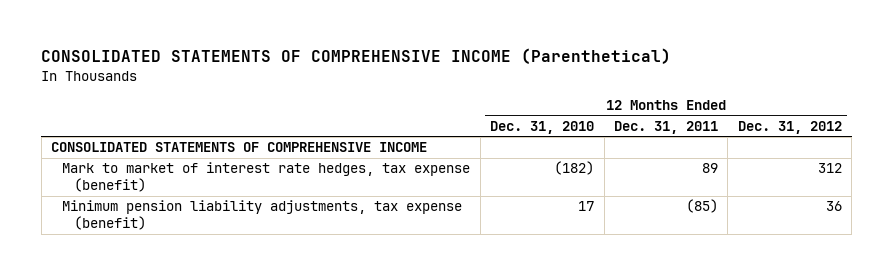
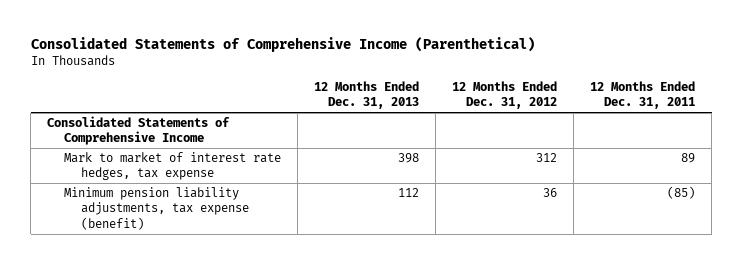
[41,48,672,65] CONSOLIDATED STATEMENTS OF COMPREHENSIVE INCOME (Parenthetical) -> [30,36,535,52] Consolidated Statements of Comprehensive Income (Parenthetical)
[490,120,595,134] Dec. 31, 2010 -> none
none -> [314,80,420,110] 12 Months Ended Dec. 31, 2013
[51,142,428,153] CONSOLIDATED STATEMENTS OF COMPREHENSIVE INCOME -> [47,116,231,146] Consolidated Statements of Comprehensive Income
[62,162,471,193] Mark to market of interest rate hedges, tax expense (benefit) -> [64,152,282,181] Mark to market of interest rate hedges, tax expense

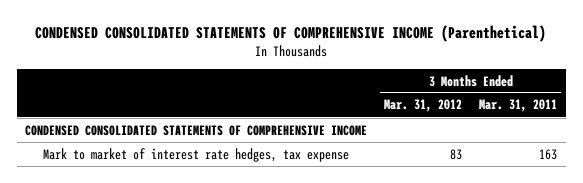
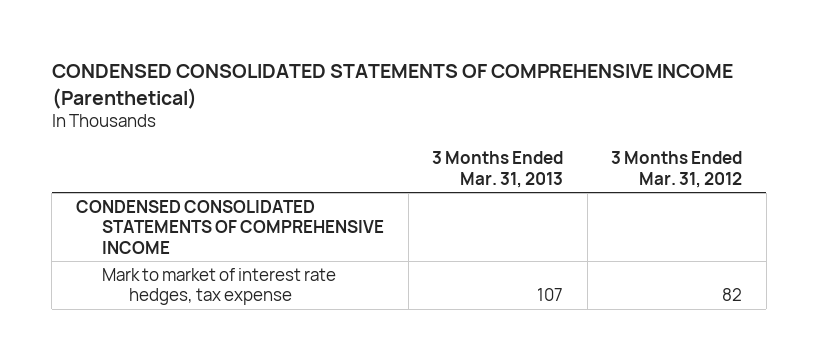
[479,99,558,113] Mar. 31, 2011 -> none
none -> [432,151,564,188] 3 Months Ended Mar. 31, 2013
[450,148,463,160] 83 -> [722,288,743,302] 82

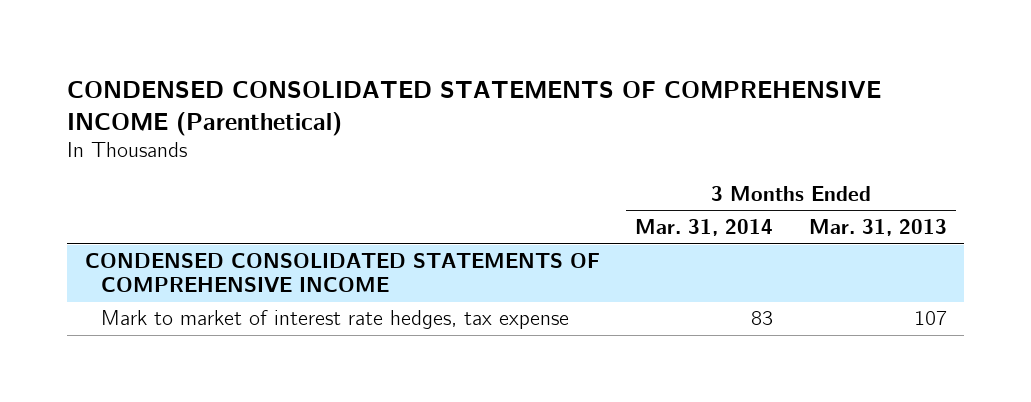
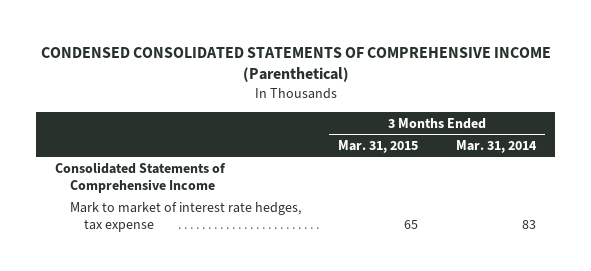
[808,218,947,236] Mar. 31, 2013 -> none
none -> [338,139,419,153] Mar. 31, 2015
[84,253,600,293] CONDENSED CONSOLIDATED STATEMENTS OF COMPREHENSIVE INCOME -> [55,161,227,193] Consolidated Statements of Comprehensive Income

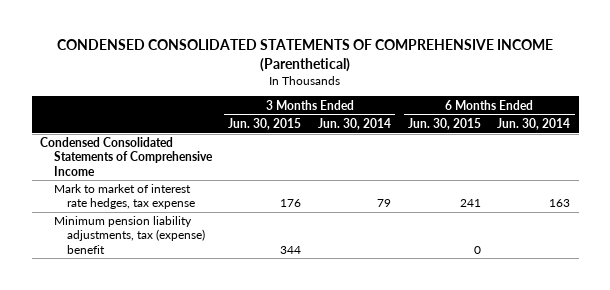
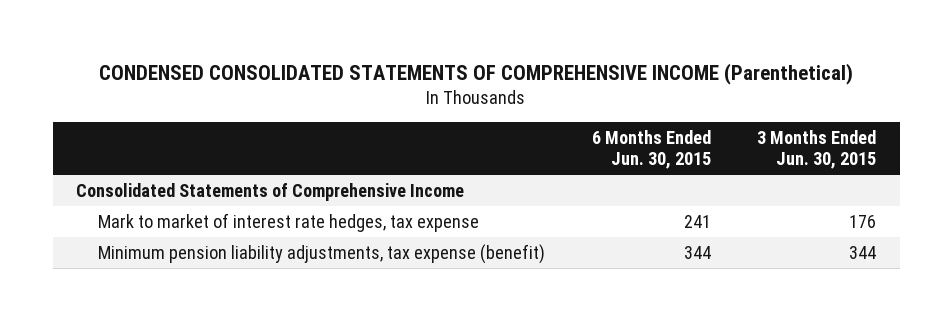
[317,117,391,130] Jun. 30, 2014 -> none
[497,117,571,130] Jun. 30, 2014 -> none
[40,137,213,176] Condensed Consolidated Statements of Comprehensive Income -> [75,182,464,201] Consolidated Statements of Comprehensive Income
[53,216,206,254] Minimum pension liability adjustments, tax (expense) benefit -> [98,243,546,264] Minimum pension liability adjustments, tax expense (benefit)
[473,245,481,254] 0 -> [683,245,711,259] 344

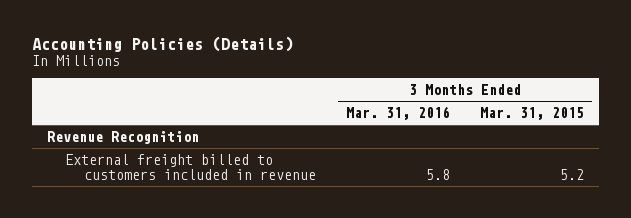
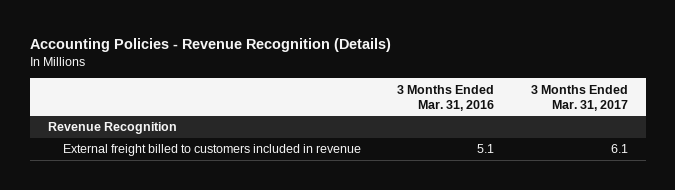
[31,36,293,53] Accounting Policies (Details) -> [29,38,391,53] Accounting Policies - Revenue Recognition (Details)
[480,107,585,121] Mar. 31, 2015 -> none
none -> [530,84,628,111] 3 Months Ended Mar. 31, 2017
[426,169,451,181] 5.8 -> [477,144,495,154] 5.1

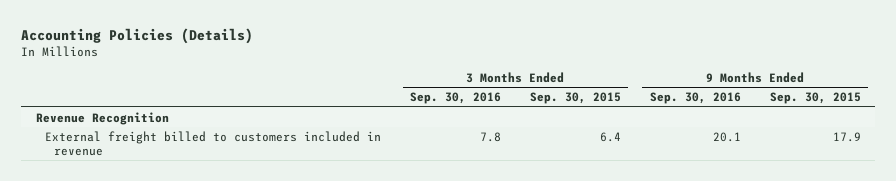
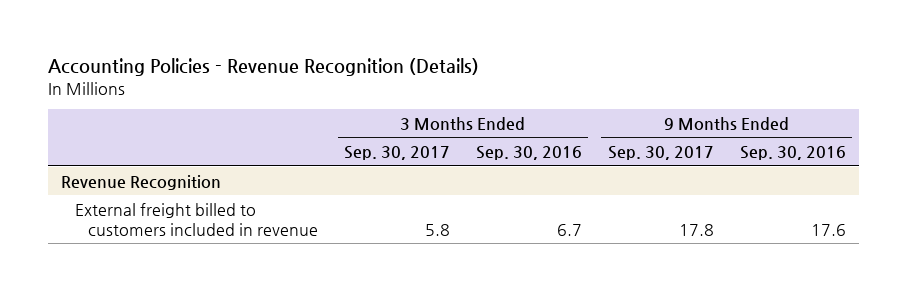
[21,27,254,44] Accounting Policies (Details) -> [47,58,479,77] Accounting Policies - Revenue Recognition (Details)
[529,92,621,105] Sep. 30, 2015 -> none
[769,92,861,105] Sep. 30, 2015 -> none
none -> [344,146,451,161] Sep. 30, 2017
none -> [607,146,714,161] Sep. 30, 2017
[479,131,501,142] 7.8 -> [556,223,582,236] 6.7
[712,131,741,142] 20.1 -> [810,223,846,236] 17.6

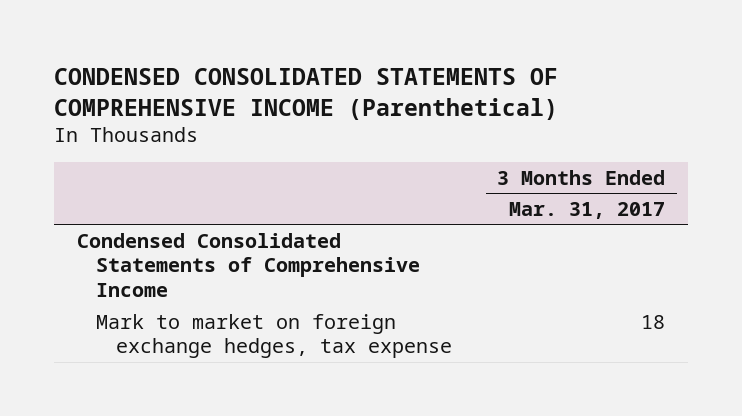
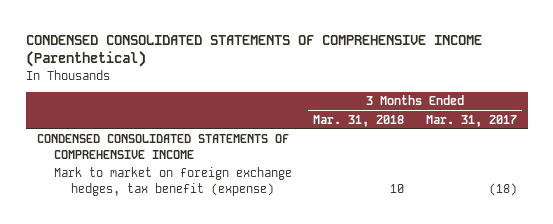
none -> [313,114,405,127] Mar. 31, 2018
[76,232,421,298] Condensed Consolidated Statements of Comprehensive Income -> [36,134,289,159] CONDENSED CONSOLIDATED STATEMENTS OF COMPREHENSIVE INCOME
[96,313,453,359] Mark to market on foreign exchange hedges, tax expense -> [53,167,292,196] Mark to market on foreign exchange hedges, tax benefit (expense)
[641,314,666,329] 18 -> [488,182,517,196] (18)

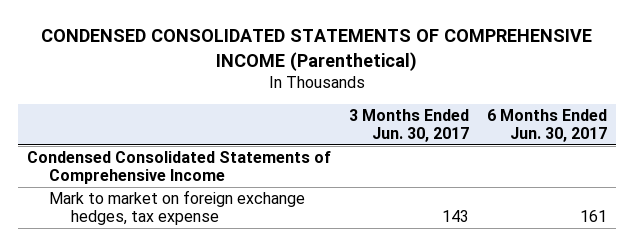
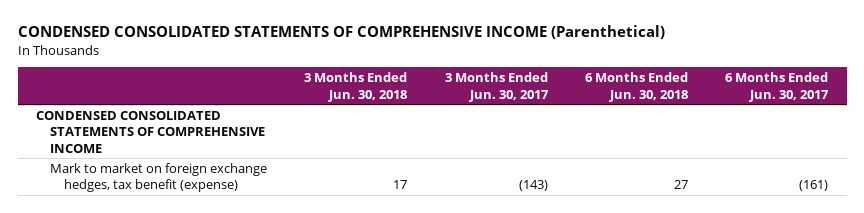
none -> [304,72,408,102] 3 Months Ended Jun. 30, 2018
none -> [584,72,688,102] 6 Months Ended Jun. 30, 2018
[26,150,331,185] Condensed Consolidated Statements of Comprehensive Income -> [36,110,266,153] CONDENSED CONSOLIDATED STATEMENTS OF COMPREHENSIVE INCOME
[49,189,306,226] Mark to market on foreign exchange hedges, tax expense -> [50,162,268,193] Mark to market on foreign exchange hedges, tax benefit (expense)
[442,210,470,223] 143 -> [518,180,548,192] (143)
[580,210,608,223] 161 -> [799,180,829,192] (161)

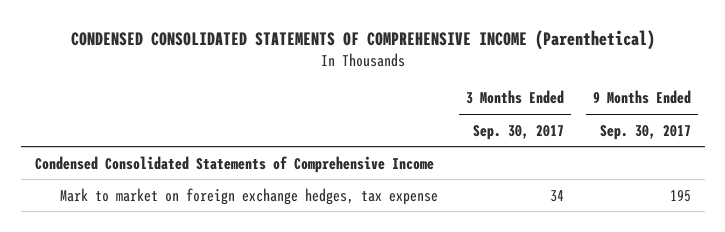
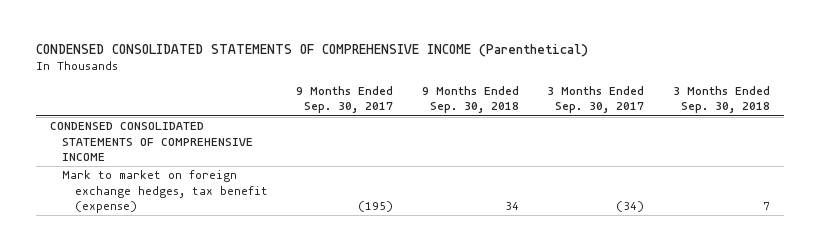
none -> [421,86,519,114] 9 Months Ended Sep. 30, 2018
none -> [673,86,771,114] 3 Months Ended Sep. 30, 2018
[34,155,434,173] Condensed Consolidated Statements of Comprehensive Income -> [50,122,254,161] CONDENSED CONSOLIDATED STATEMENTS OF COMPREHENSIVE INCOME
[59,187,438,205] Mark to market on foreign exchange hedges, tax expense -> [62,170,268,213] Mark to market on foreign exchange hedges, tax benefit (expense)
[550,189,565,202] 34 -> [616,200,645,212] (34)
[669,189,691,202] 195 -> [358,200,394,212] (195)

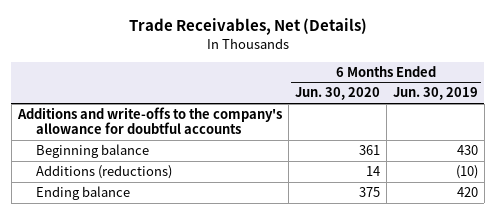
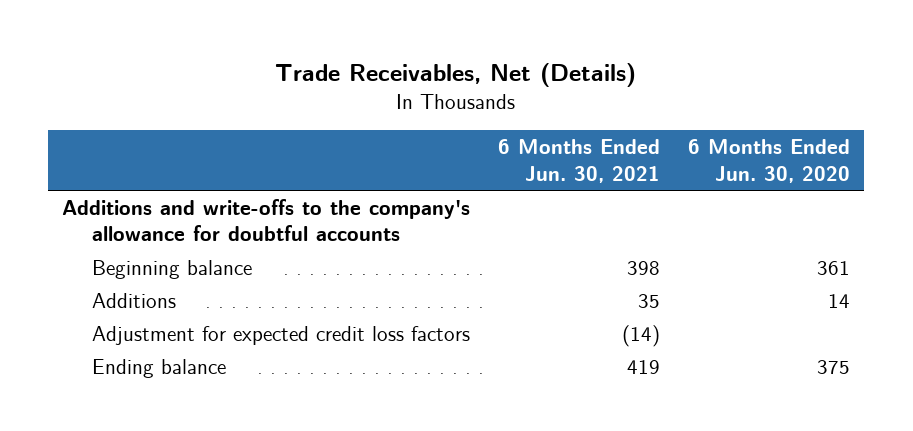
[392,87,478,101] Jun. 30, 2019 -> none
none -> [498,139,661,183] 6 Months Ended Jun. 30, 2021
[36,165,173,180] Additions (reductions) -> [92,293,177,309] Additions
none -> [92,326,471,346] Adjustment for expected credit loss factors

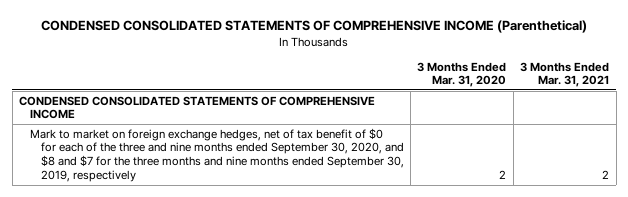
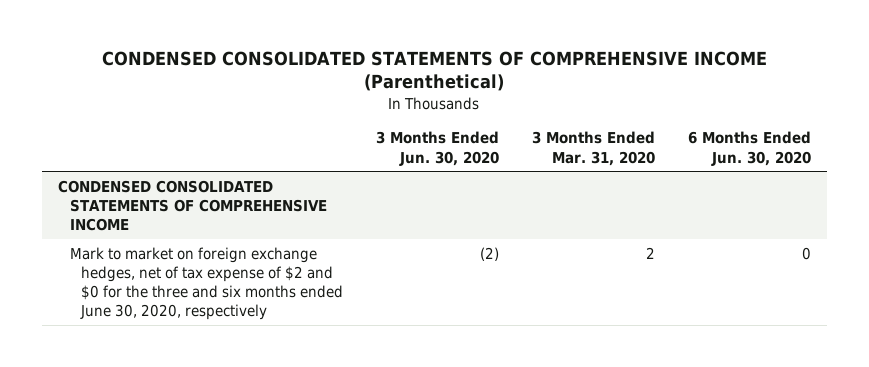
[520,61,610,88] 3 Months Ended Mar. 31, 2021 -> none
none -> [376,131,500,166] 3 Months Ended Jun. 30, 2020
none -> [687,131,811,166] 6 Months Ended Jun. 30, 2020
[29,127,404,183] Mark to market on foreign exchange hedges, net of tax benefit of $0 for each of the three and nine months ended September 30, 2020, and $8 and $7 for the three months and nine months ended September 30, 2019, respectively -> [69,246,344,321] Mark to market on foreign exchange hedges, net of tax expense of $2 and $0 for the three and six months ended June 30, 2020, respectively

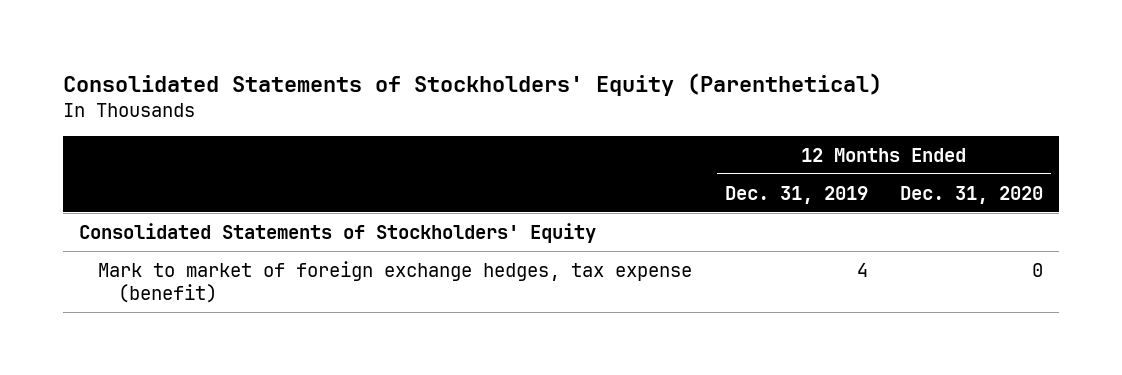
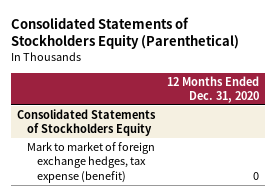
[62,72,882,96] Consolidated Statements of Stockholders' Equity (Parenthetical) -> [11,16,240,50] Consolidated Statements of Stockholders Equity (Parenthetical)
[724,185,868,204] Dec. 31, 2019 -> none
[78,222,596,243] Consolidated Statements of Stockholders' Equity -> [17,108,157,137] Consolidated Statements of Stockholders Equity

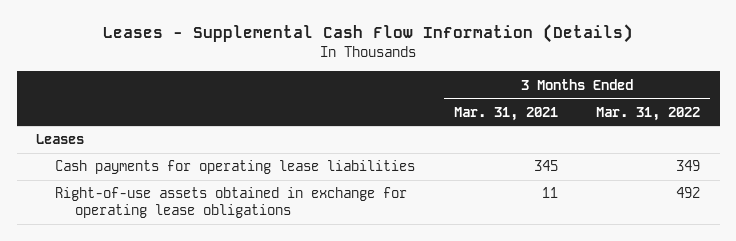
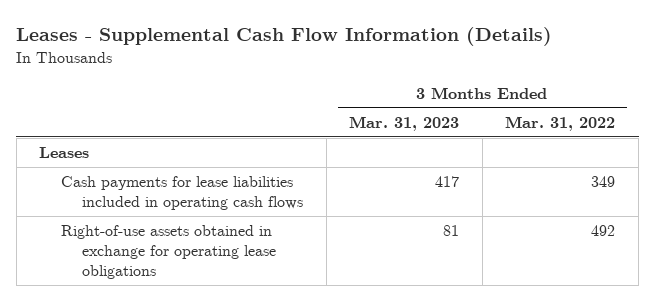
[453,106,558,121] Mar. 31, 2021 -> none
none -> [349,115,460,131] Mar. 31, 2023
[55,160,416,175] Cash payments for operating lease liabilities -> [60,176,303,211] Cash payments for lease liabilities included in operating cash flows

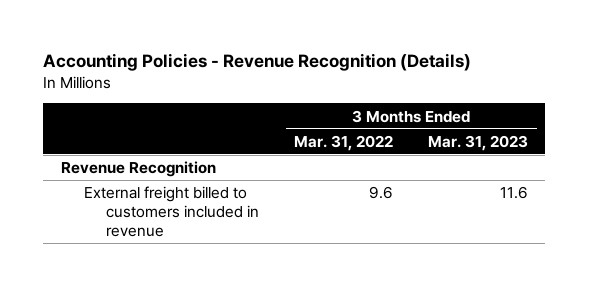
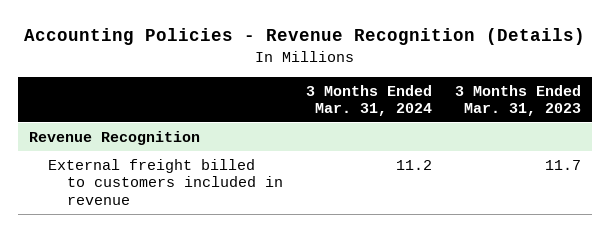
[294,134,394,151] Mar. 31, 2022 -> none
none -> [305,84,432,116] 3 Months Ended Mar. 31, 2024
[499,186,528,200] 11.6 -> [544,159,581,170] 11.7

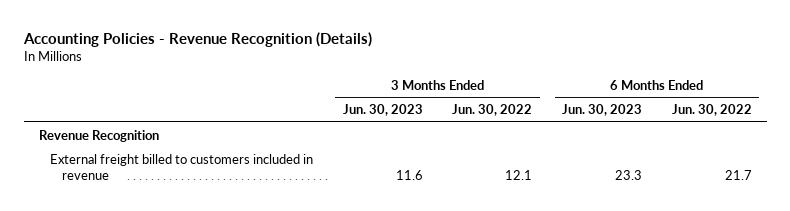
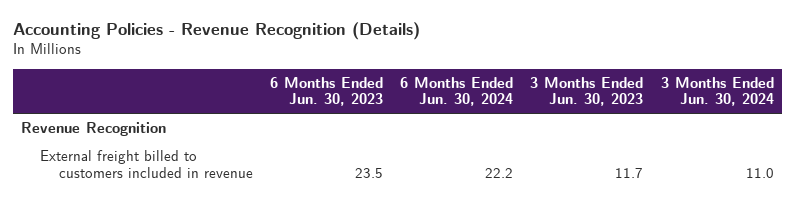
[452,104,533,117] Jun. 30, 2022 -> none
[671,104,752,117] Jun. 30, 2022 -> none
none -> [400,76,514,107] 6 Months Ended Jun. 30, 2024
none -> [660,76,774,107] 3 Months Ended Jun. 30, 2024
[395,169,423,180] 11.6 -> [615,167,644,178] 11.7
[615,169,643,180] 23.3 -> [355,167,384,178] 23.5

